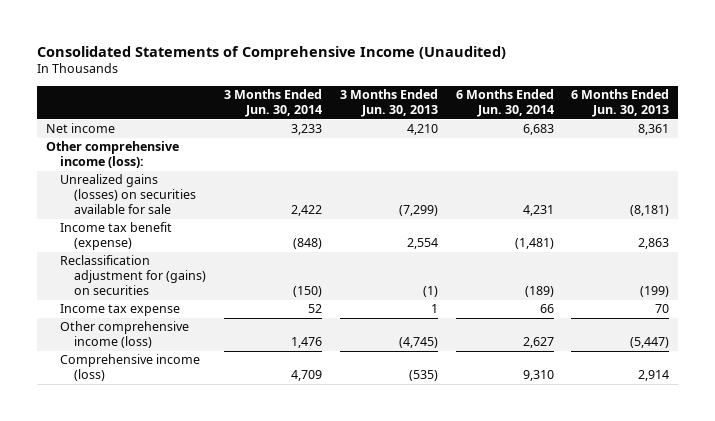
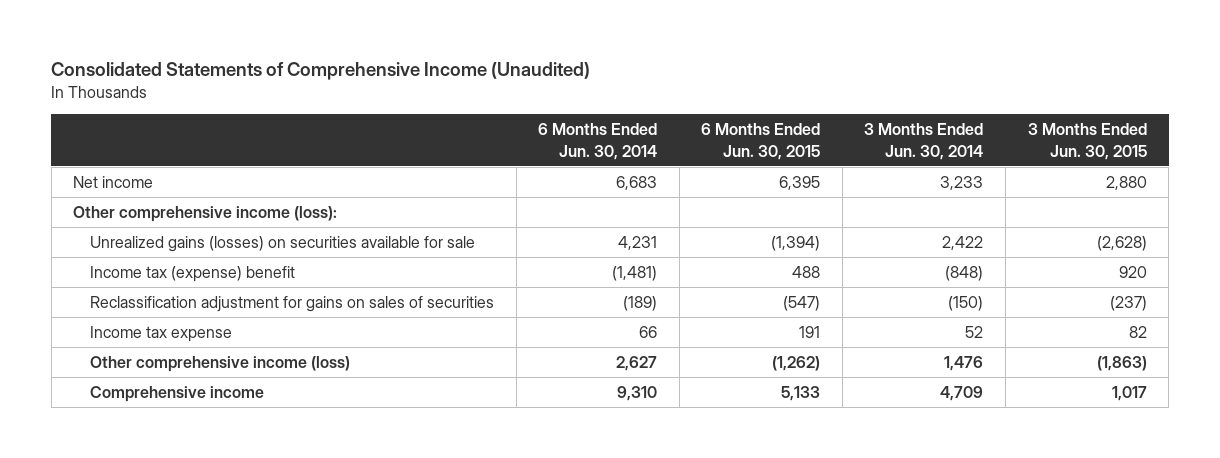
[339,89,438,118] 3 Months Ended Jun. 30, 2013 -> none
[571,89,670,118] 6 Months Ended Jun. 30, 2013 -> none
none -> [701,123,821,160] 6 Months Ended Jun. 30, 2015
none -> [1027,123,1147,160] 3 Months Ended Jun. 30, 2015
[60,222,173,251] Income tax benefit (expense) -> [90,266,296,283] Income tax (expense) benefit
[60,255,207,296] Reclassification adjustment for (gains) on securities -> [90,296,495,313] Reclassification adjustment for gains on sales of securities
[60,354,201,382] Comprehensive income (loss) -> [90,386,265,403] Comprehensive income

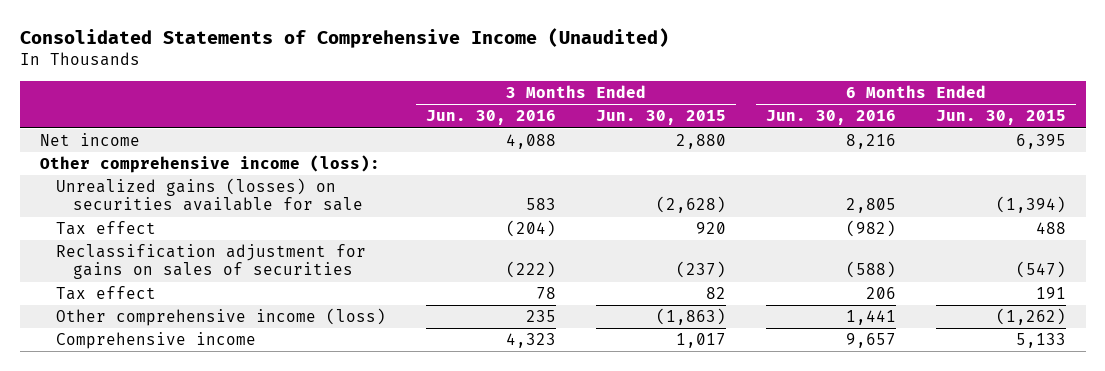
[538,123,658,160] 6 Months Ended Jun. 30, 2014 -> none
[864,123,984,160] 3 Months Ended Jun. 30, 2014 -> none
none -> [426,110,557,126] Jun. 30, 2016
none -> [766,110,897,126] Jun. 30, 2016
[90,266,296,283] Income tax (expense) benefit -> [56,221,157,236] Tax effect
[90,326,233,343] Income tax expense -> [56,286,157,301] Tax effect

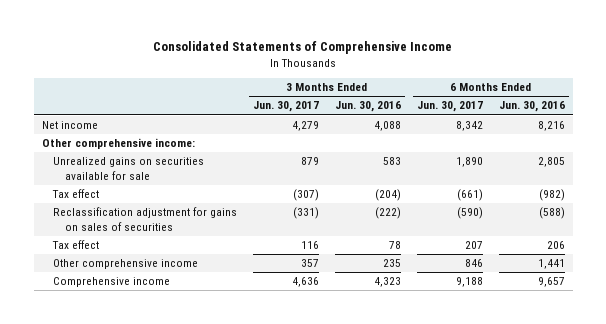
[19,27,669,48] Consolidated Statements of Comprehensive Income (Unaudited) -> [153,41,453,55] Consolidated Statements of Comprehensive Income
[596,110,727,126] Jun. 30, 2015 -> none
[935,110,1066,126] Jun. 30, 2015 -> none
none -> [253,101,320,113] Jun. 30, 2017
none -> [416,101,483,113] Jun. 30, 2017
[39,155,380,174] Other comprehensive income (loss): -> [41,138,195,150] Other comprehensive income:
[56,178,364,212] Unrealized gains (losses) on securities available for sale -> [53,157,205,180] Unrealized gains on securities available for sale
[56,308,387,327] Other comprehensive income (loss) -> [53,259,199,270] Other comprehensive income

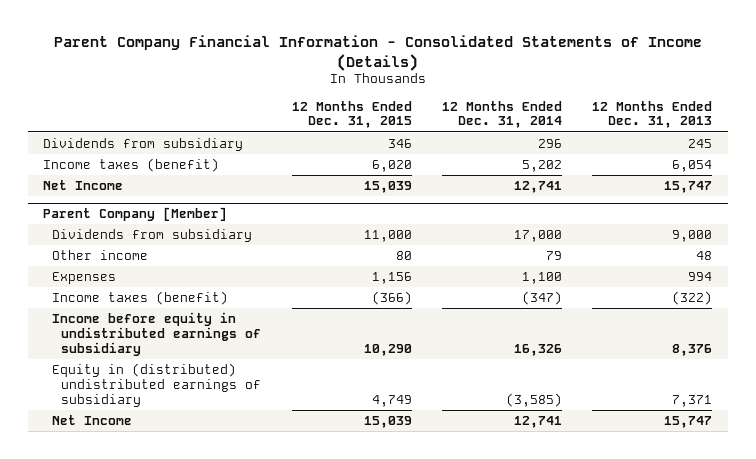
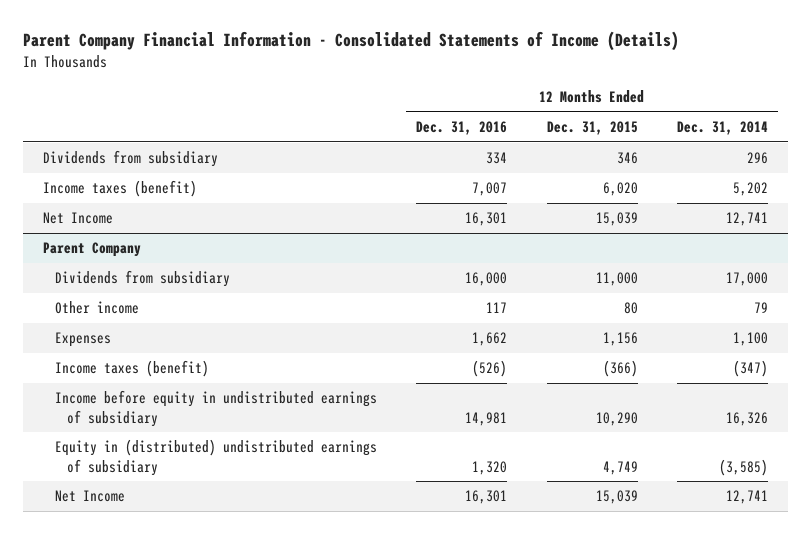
[592,100,713,129] 12 Months Ended Dec. 31, 2013 -> none
none -> [416,120,508,135] Dec. 31, 2016
[43,207,228,222] Parent Company [Member] -> [42,242,141,258] Parent Company

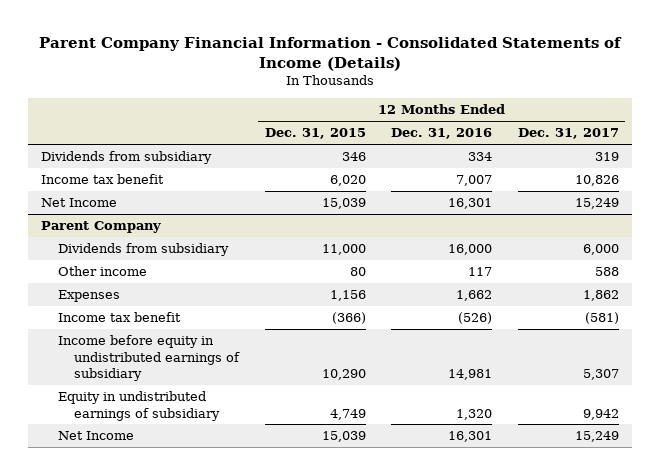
[677,120,769,135] Dec. 31, 2014 -> none
none -> [517,128,619,140] Dec. 31, 2017
[42,180,197,198] Income taxes (benefit) -> [40,174,164,185] Income tax benefit
[54,360,209,378] Income taxes (benefit) -> [57,312,181,323] Income tax benefit
[54,439,377,476] Equity in (distributed) undistributed earnings of subsidiary -> [57,391,221,421] Equity in undistributed earnings of subsidiary

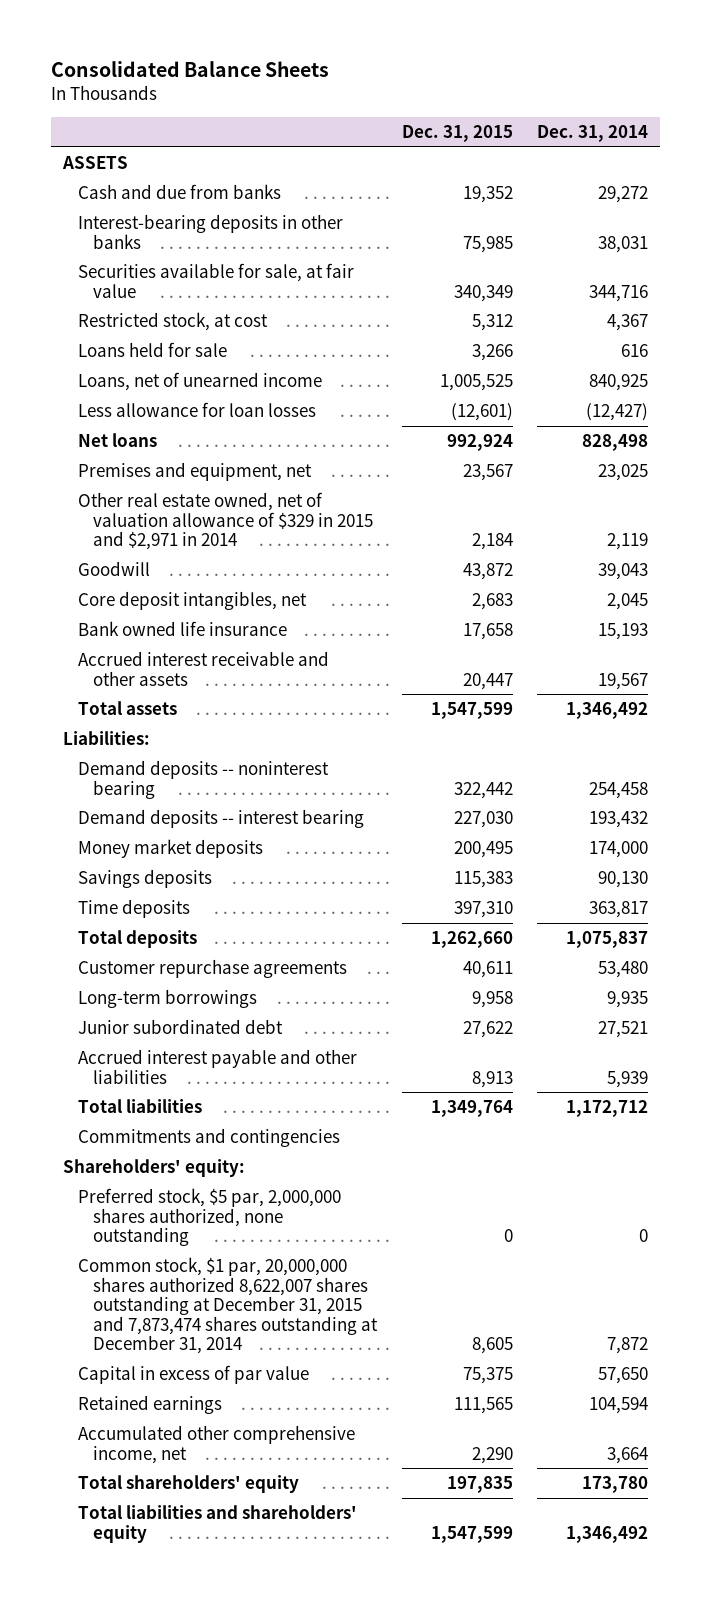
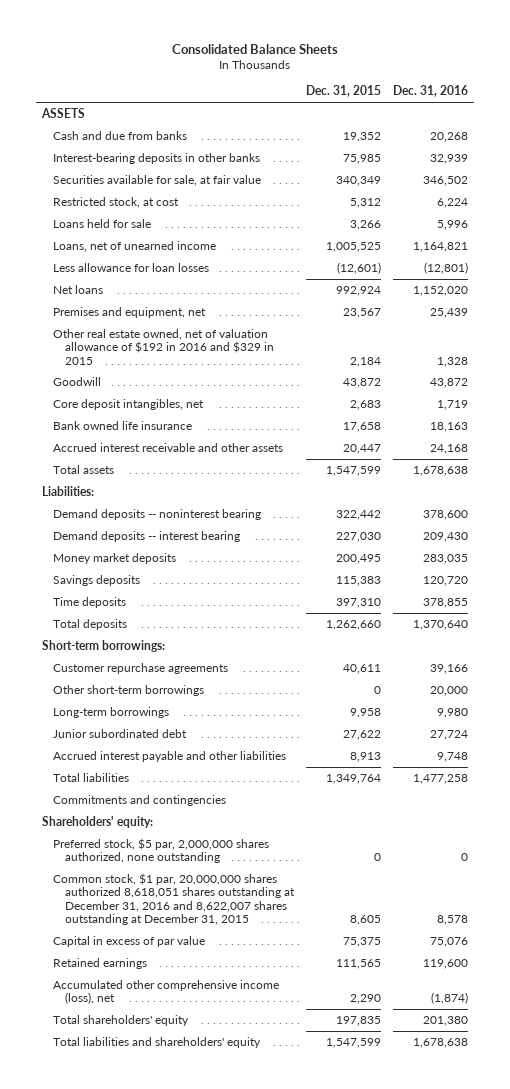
[536,124,648,142] Dec. 31, 2014 -> none
none -> [393,85,469,98] Dec. 31, 2016
[78,491,374,551] Other real estate owned, net of valuation allowance of $329 in 2015 and $2,971 in 2014 -> [53,328,274,365] Other real estate owned, net of valuation allowance of $192 in 2016 and $329 in 2015
none -> [42,639,166,652] Short-term borrowings:
none -> [53,684,205,696] Other short-term borrowings
[78,1256,379,1355] Common stock, $1 par, 20,000,000 shares authorized 8,622,007 shares outstanding at December 31, 2015 and 7,873,474 shares outstanding at December 31, 2014 -> [53,872,295,925] Common stock, $1 par, 20,000,000 shares authorized 8,618,051 shares outstanding at December 31, 2016 and 8,622,007 shares outstanding at December 31, 2015
[78,1424,356,1464] Accumulated other comprehensive income, net -> [53,979,280,1005] Accumulated other comprehensive income (loss), net

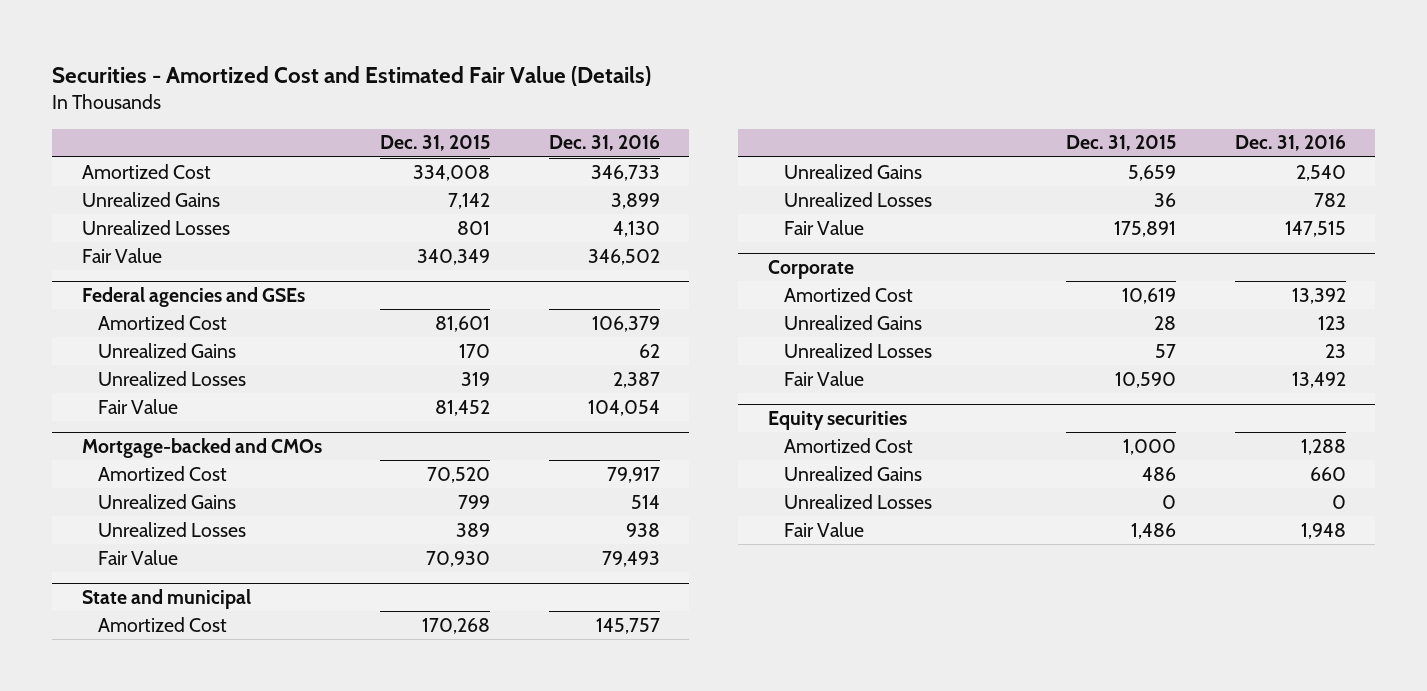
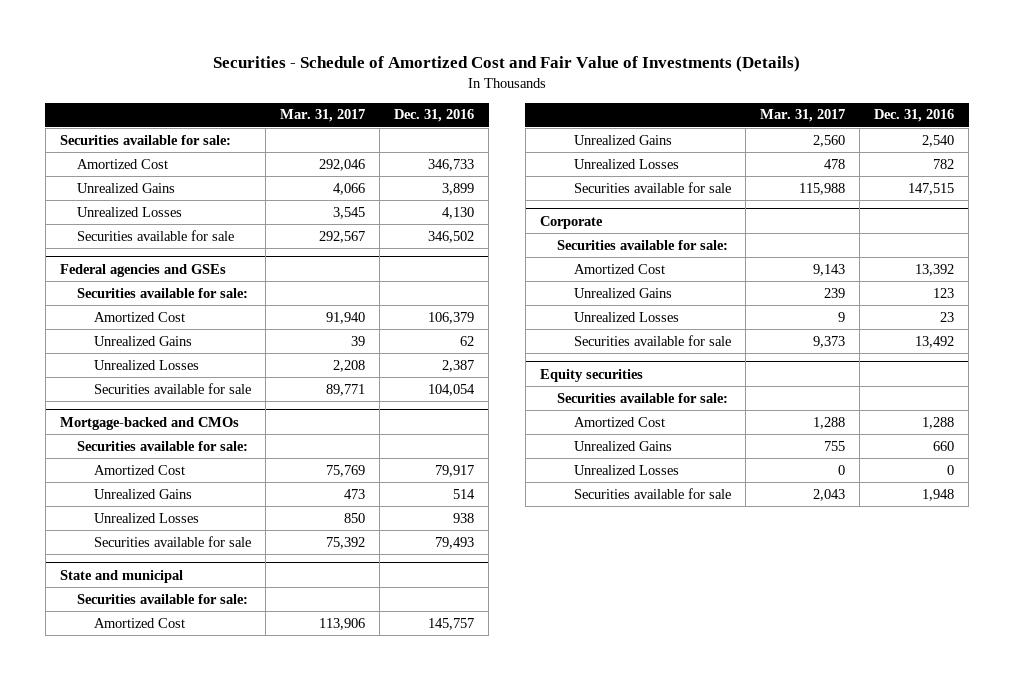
[52,65,652,86] Securities - Amortized Cost and Estimated Fair Value (Details) -> [213,56,801,73] Securities - Schedule of Amortized Cost and Fair Value of Investments (Details)
[380,135,491,152] Dec. 31, 2015 -> none
none -> [279,109,365,123] Mar. 31, 2017
none -> [59,134,231,145] Securities available for sale:
[81,247,162,263] Fair Value -> [76,229,234,241] Securities available for sale
none -> [76,287,248,298] Securities available for sale:
[97,398,178,414] Fair Value -> [93,382,251,394] Securities available for sale
none -> [76,440,248,451] Securities available for sale:
[97,549,178,565] Fair Value -> [93,535,251,547] Securities available for sale
none -> [76,593,248,604] Securities available for sale:
[783,219,864,235] Fair Value -> [573,181,731,193] Securities available for sale
none -> [556,239,728,250] Securities available for sale:
[783,370,864,386] Fair Value -> [573,334,731,346] Securities available for sale
none -> [556,392,728,403] Securities available for sale:
[783,521,864,537] Fair Value -> [573,487,731,499] Securities available for sale

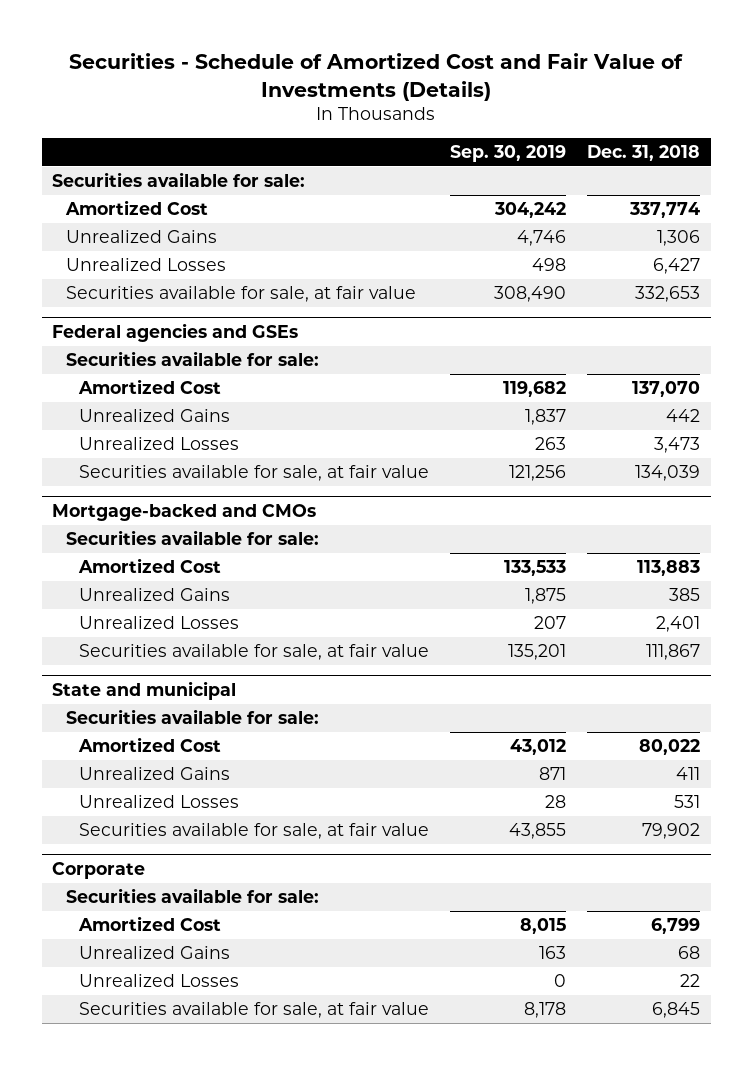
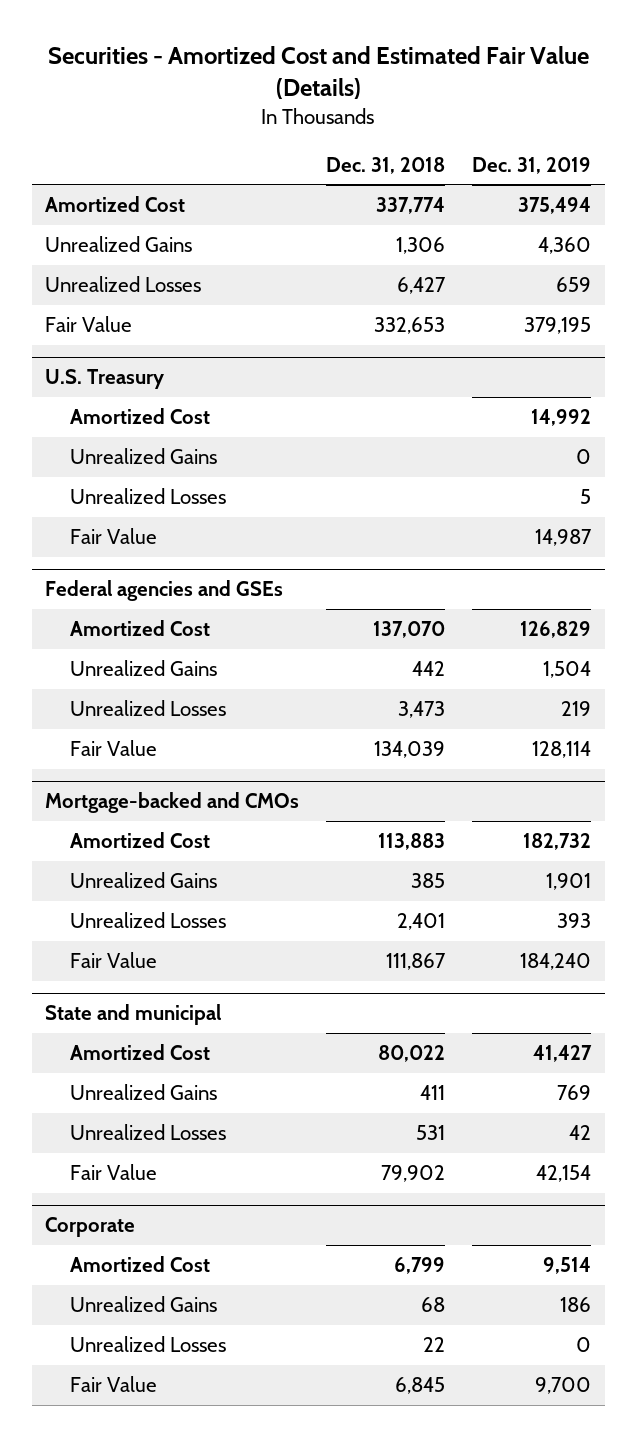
[69,53,684,101] Securities - Schedule of Amortized Cost and Fair Value of Investments (Details) -> [48,45,590,99] Securities - Amortized Cost and Estimated Fair Value (Details)
[450,145,567,163] Sep. 30, 2019 -> none
none -> [472,156,592,174] Dec. 31, 2019
[52,172,306,188] Securities available for sale: -> none
[65,286,416,303] Securities available for sale, at fair value -> [45,316,133,333] Fair Value
none -> [45,369,165,390] U.S. Treasury
none -> [70,408,211,425] Amortized Cost
none -> [70,448,218,465] Unrealized Gains
none -> [70,488,227,505] Unrealized Losses
none -> [70,528,158,545] Fair Value
[65,351,319,367] Securities available for sale: -> none
[78,465,429,482] Securities available for sale, at fair value -> [70,740,158,757] Fair Value
[65,530,319,546] Securities available for sale: -> none
[78,644,429,661] Securities available for sale, at fair value -> [70,952,158,969] Fair Value
[65,709,319,725] Securities available for sale: -> none
[78,823,429,840] Securities available for sale, at fair value -> [70,1164,158,1181] Fair Value
[65,888,319,904] Securities available for sale: -> none
[78,1002,429,1019] Securities available for sale, at fair value -> [70,1376,158,1393] Fair Value

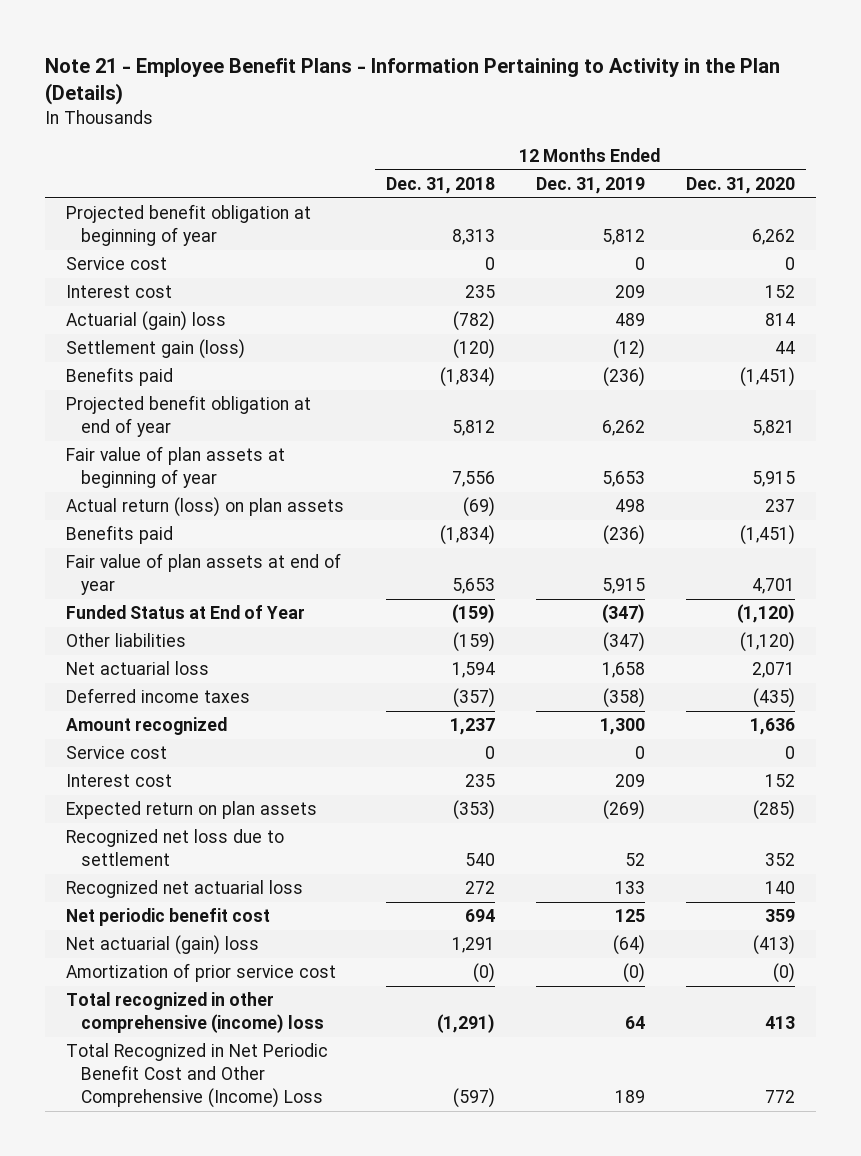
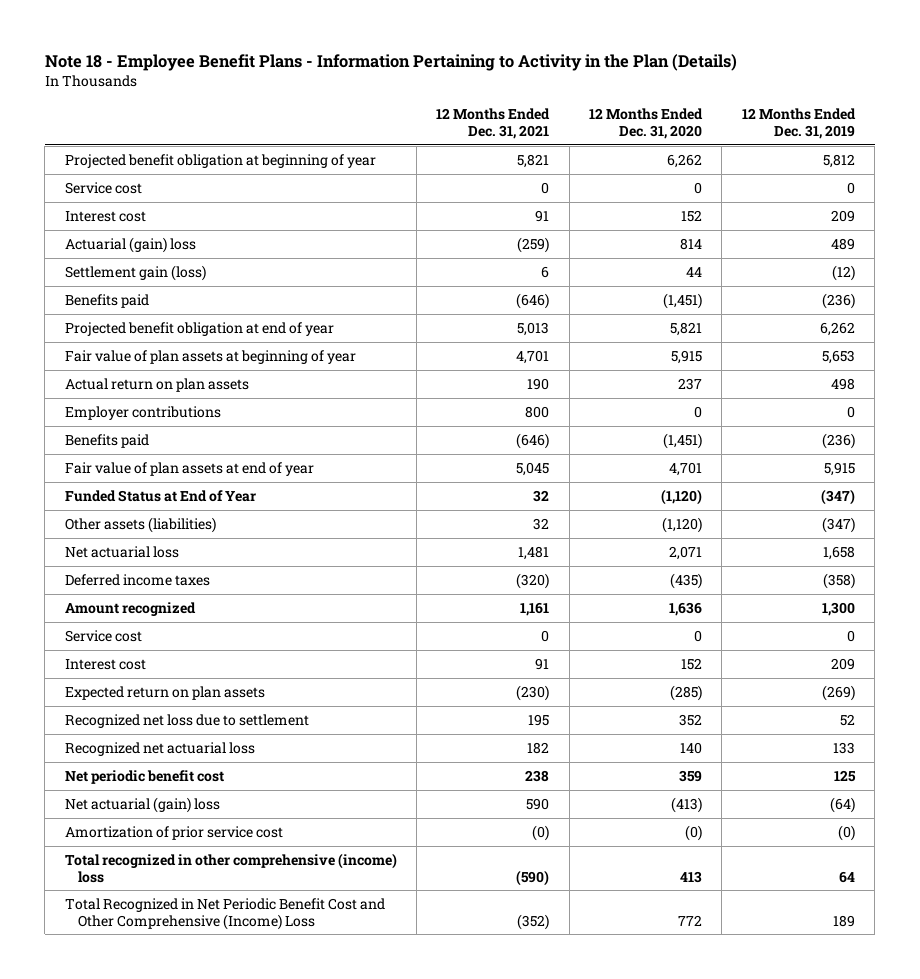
[45,57,781,105] Note 21 - Employee Benefit Plans - Information Pertaining to Activity in the Plan (Details) -> [44,53,737,71] Note 18 - Employee Benefit Plans - Information Pertaining to Activity in the Plan (Details)
[385,176,495,194] Dec. 31, 2018 -> none
none -> [436,108,551,140] 12 Months Ended Dec. 31, 2021
[66,497,345,518] Actual return (loss) on plan assets -> [64,377,249,392] Actual return on plan assets
none -> [64,405,221,420] Employer contributions
[66,633,187,648] Other liabilities -> [64,516,216,533] Other assets (liabilities)

